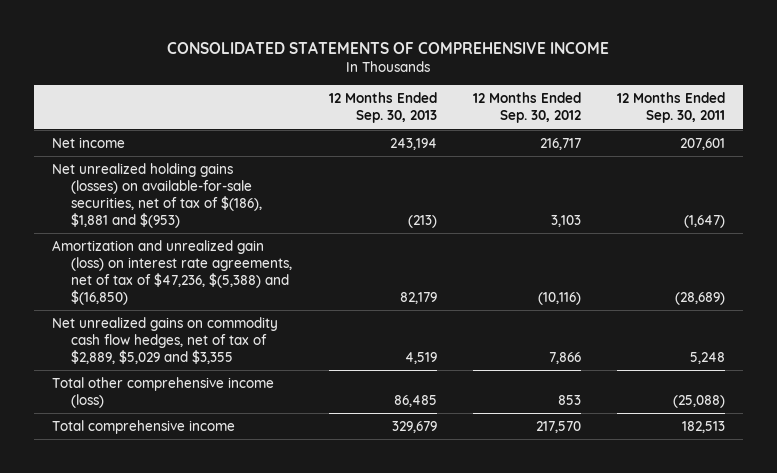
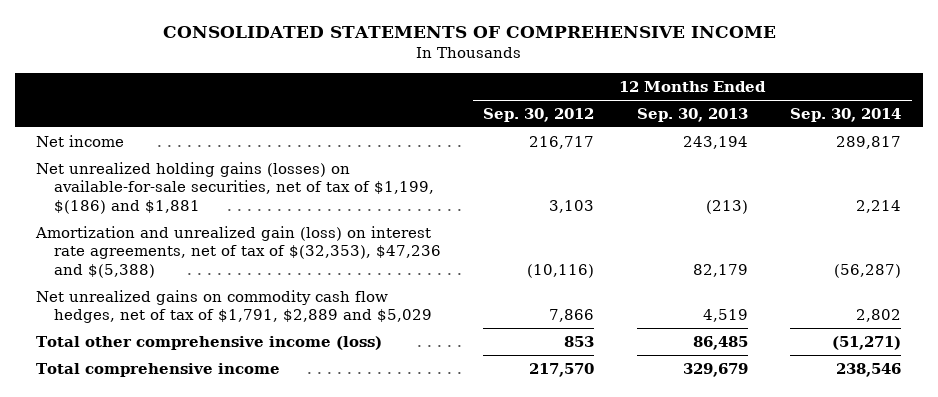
[617,92,726,124] 12 Months Ended Sep. 30, 2011 -> none
none -> [790,107,902,122] Sep. 30, 2014
[51,162,263,228] Net unrealized holding gains (losses) on available-for-sale securities, net of tax of $(186), $1,881 and $(953) -> [36,161,434,214] Net unrealized holding gains (losses) on available-for-sale securities, net of tax of $1,199, $(186) and $1,881
[51,239,293,305] Amortization and unrealized gain (loss) on interest rate agreements, net of tax of $47,236, $(5,388) and $(16,850) -> [35,225,441,278] Amortization and unrealized gain (loss) on interest rate agreements, net of tax of $(32,353), $47,236 and $(5,388)
[51,316,278,364] Net unrealized gains on commodity cash flow hedges, net of tax of $2,889, $5,029 and $3,355 -> [36,289,432,324] Net unrealized gains on commodity cash flow hedges, net of tax of $1,791, $2,889 and $5,029

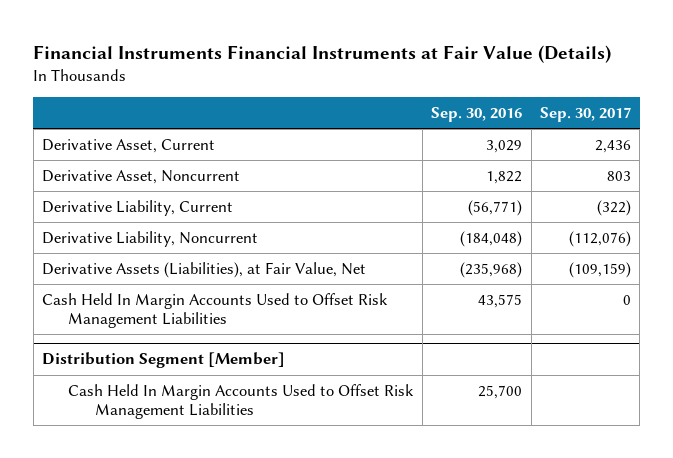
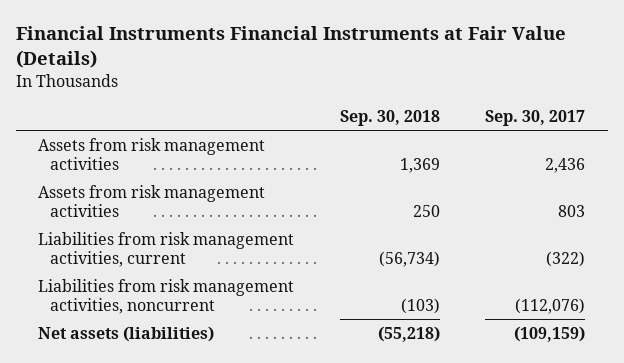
[431,106,523,122] Sep. 30, 2016 -> none
none -> [339,110,440,127] Sep. 30, 2018
[42,292,389,329] Cash Held In Margin Accounts Used to Offset Risk Management Liabilities -> none
[42,352,286,369] Distribution Segment [Member] -> none
[68,383,415,420] Cash Held In Margin Accounts Used to Offset Risk Management Liabilities -> none
[42,138,216,153] Derivative Asset, Current -> [38,137,266,171] Assets from risk management activities
[42,169,241,184] Derivative Asset, Noncurrent -> [38,184,266,218] Assets from risk management activities
[42,199,234,216] Derivative Liability, Current -> [38,231,295,268] Liabilities from risk management activities, current
[42,230,259,247] Derivative Liability, Noncurrent -> [38,278,295,315] Liabilities from risk management activities, noncurrent
[42,261,367,278] Derivative Assets (Liabilities), at Fair Value, Net -> [38,325,215,342] Net assets (liabilities)

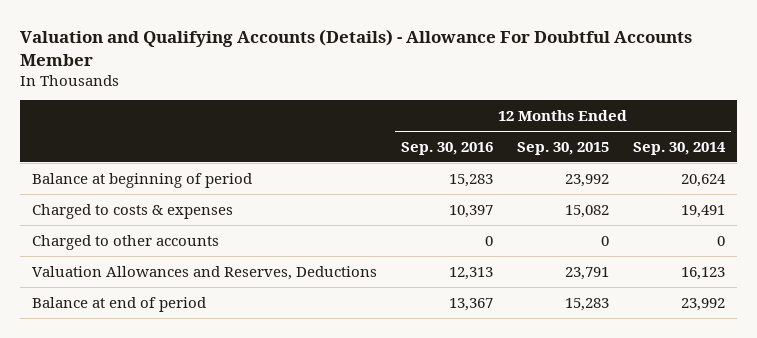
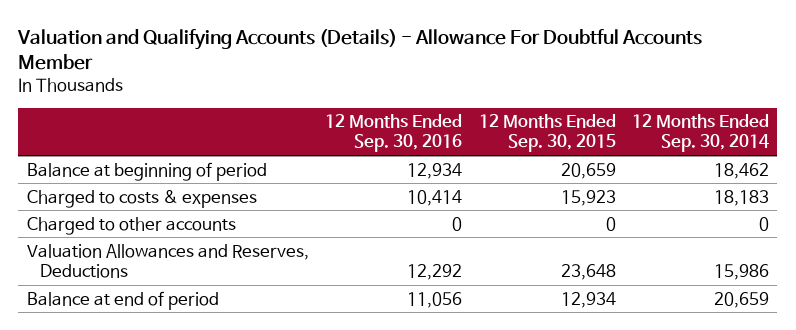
[448,173,493,187] 15,283 -> [407,162,463,179] 12,934
[564,173,609,187] 23,992 -> [560,162,616,179] 20,659
[681,173,727,187] 20,624 -> [714,162,770,179] 18,462
[448,204,493,218] 10,397 -> [407,189,463,206] 10,414
[564,204,609,218] 15,082 -> [560,189,616,206] 15,923
[681,204,726,218] 19,491 -> [714,189,770,206] 18,183
[448,266,493,280] 12,313 -> [407,263,463,280] 12,292
[564,266,609,280] 23,791 -> [560,263,616,280] 23,648
[681,266,726,280] 16,123 -> [714,263,770,280] 15,986
[448,297,493,311] 13,367 -> [407,291,463,308] 11,056
[564,297,609,311] 15,283 -> [560,291,616,308] 12,934
[681,297,726,311] 23,992 -> [714,291,770,308] 20,659

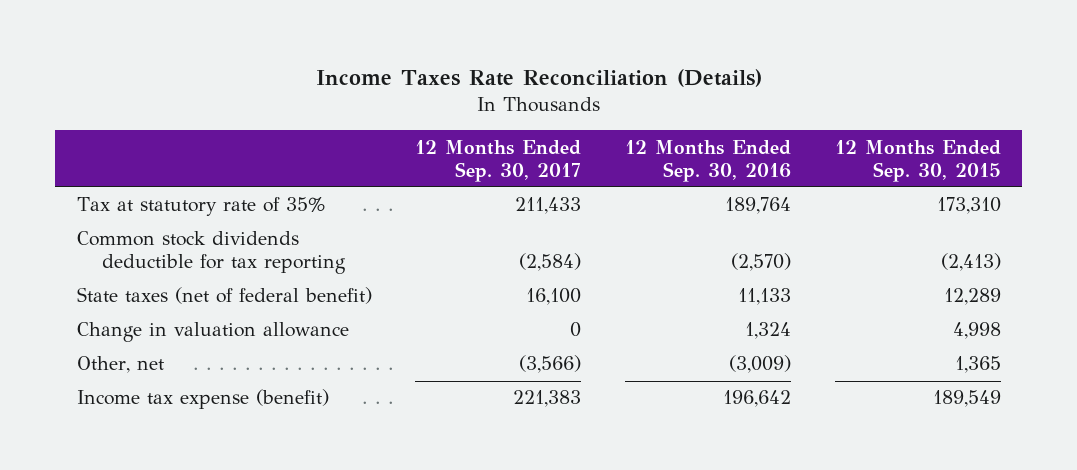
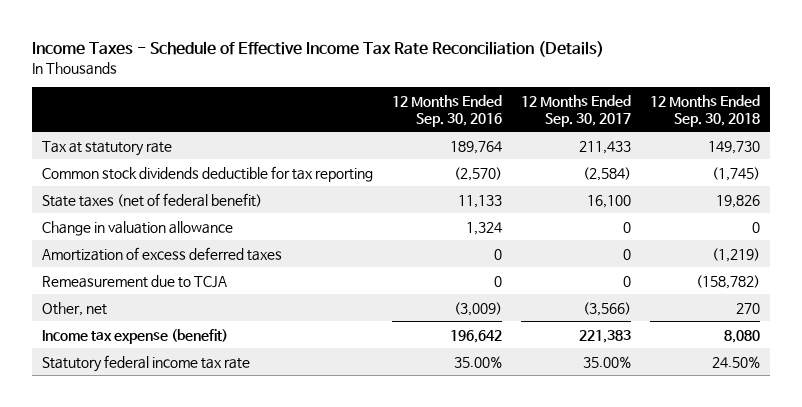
[315,68,762,87] Income Taxes Rate Reconciliation (Details) -> [32,41,605,58] Income Taxes - Schedule of Effective Income Tax Rate Reconciliation (Details)
[834,139,1001,182] 12 Months Ended Sep. 30, 2015 -> none
none -> [650,95,761,127] 12 Months Ended Sep. 30, 2018
[76,197,325,217] Tax at statutory rate of 35% -> [41,140,172,156] Tax at statutory rate
none -> [41,246,282,261] Amortization of excess deferred taxes
none -> [41,274,227,288] Remeasurement due to TCJA
none -> [41,354,250,372] Statutory federal income tax rate

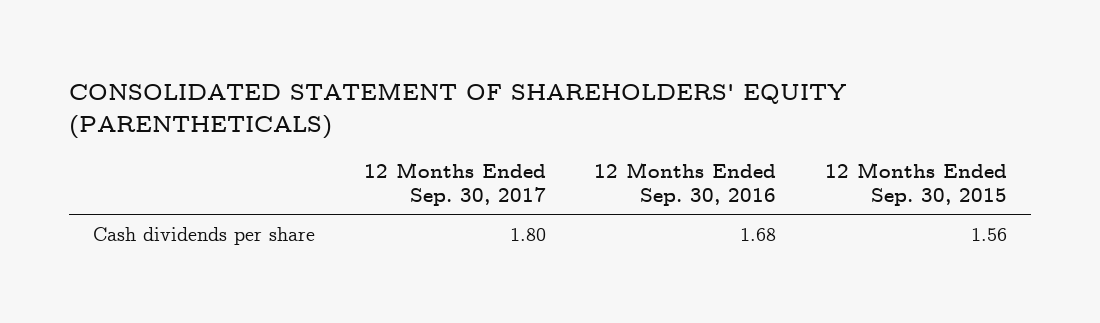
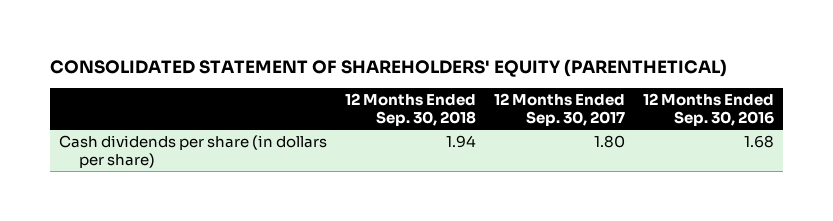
[69,83,847,139] CONSOLIDATED STATEMENT OF SHAREHOLDERS' EQUITY (PARENTHETICALS) -> [50,59,728,78] CONSOLIDATED STATEMENT OF SHAREHOLDERS' EQUITY (PARENTHETICAL)
[824,162,1007,206] 12 Months Ended Sep. 30, 2015 -> none
none -> [345,93,477,127] 12 Months Ended Sep. 30, 2018
[93,227,316,246] Cash dividends per share -> [59,134,328,169] Cash dividends per share (in dollars per share)

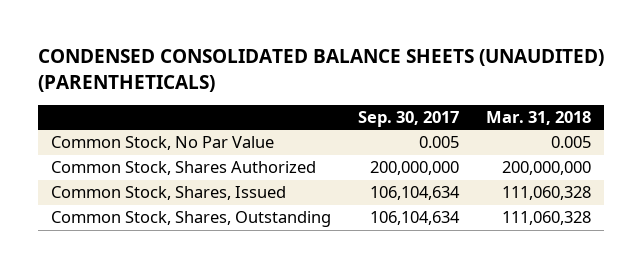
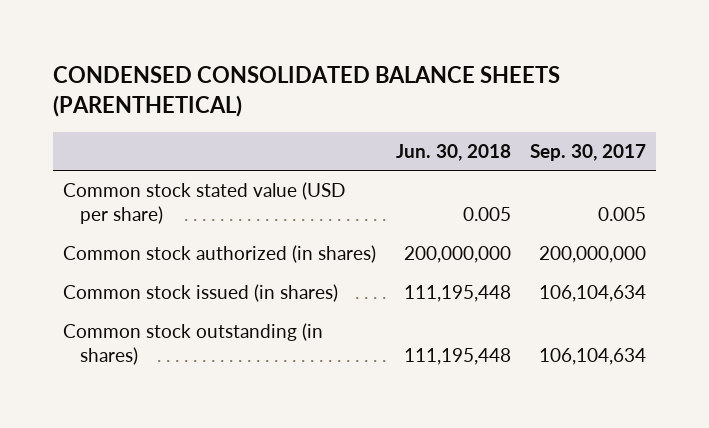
[37,49,604,92] CONDENSED CONSOLIDATED BALANCE SHEETS (UNAUDITED) (PARENTHETICALS) -> [53,65,561,117] CONDENSED CONSOLIDATED BALANCE SHEETS (PARENTHETICAL)
[485,111,591,126] Mar. 31, 2018 -> none
none -> [395,143,511,161] Jun. 30, 2018
[51,136,275,151] Common Stock, No Par Value -> none
none -> [63,182,346,225] Common stock stated value (USD per share)
[51,161,317,176] Common Stock, Shares Authorized -> [63,245,377,264] Common stock authorized (in shares)
[51,186,287,201] Common Stock, Shares, Issued -> [63,284,339,303] Common stock issued (in shares)
[51,211,332,228] Common Stock, Shares, Outstanding -> [63,323,324,366] Common stock outstanding (in shares)

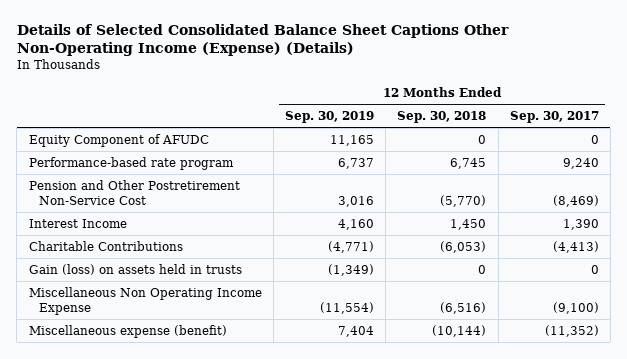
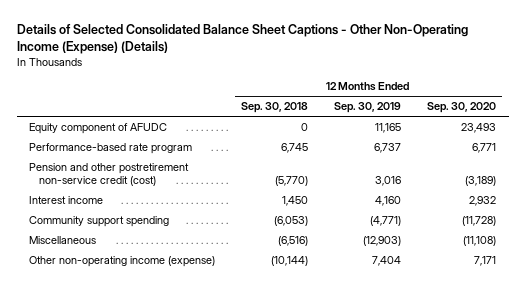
[16,24,509,57] Details of Selected Consolidated Balance Sheet Captions Other Non-Operating Income (Expense) (Details) -> [16,23,468,54] Details of Selected Consolidated Balance Sheet Captions - Other Non-Operating Income (Expense) (Details)
[509,111,599,124] Sep. 30, 2017 -> none
none -> [426,102,496,114] Sep. 30, 2020
[28,133,209,147] Equity Component of AFUDC -> [29,122,168,134] Equity component of AFUDC
[28,263,242,275] Gain (loss) on assets held in trusts -> none
[28,179,240,205] Pension and Other Postretirement Non-Service Cost -> [29,162,190,187] Pension and other postretirement non-service credit (cost)
[28,218,127,228] Interest Income -> [29,195,104,204] Interest income
[28,240,183,251] Charitable Contributions -> [29,215,170,227] Community support spending
[28,286,262,315] Miscellaneous Non Operating Income Expense -> [29,235,97,244] Miscellaneous
[320,301,375,314] (11,554) -> [362,235,401,246] (12,903)
[28,324,227,338] Miscellaneous expense (benefit) -> [29,255,216,267] Other non-operating income (expense)

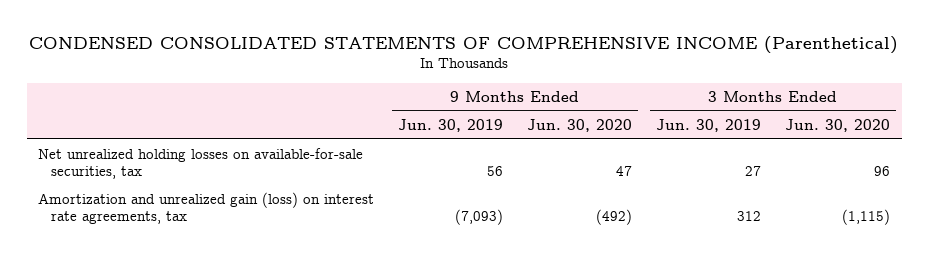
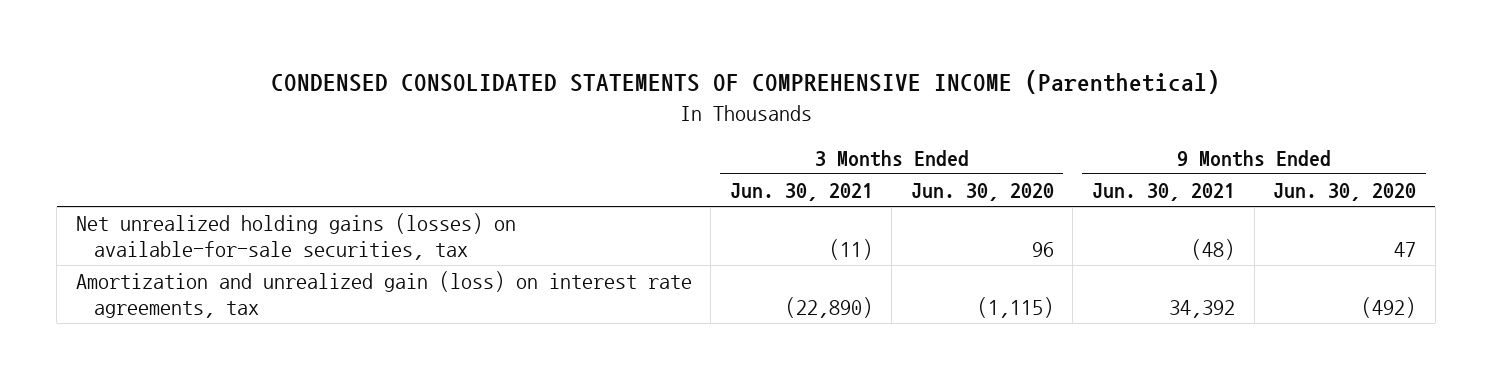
[398,118,504,132] Jun. 30, 2019 -> none
[656,118,762,132] Jun. 30, 2019 -> none
none -> [729,183,873,202] Jun. 30, 2021
none -> [1092,183,1236,202] Jun. 30, 2021
[38,147,364,180] Net unrealized holding losses on available-for-sale securities, tax -> [75,213,516,261] Net unrealized holding gains (losses) on available-for-sale securities, tax

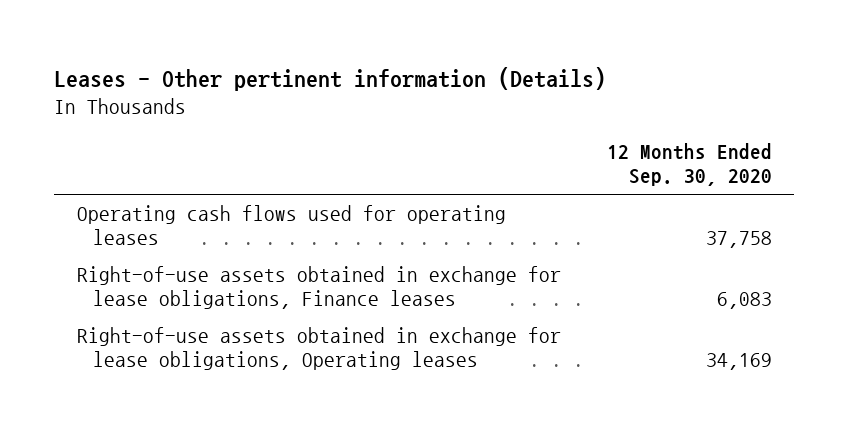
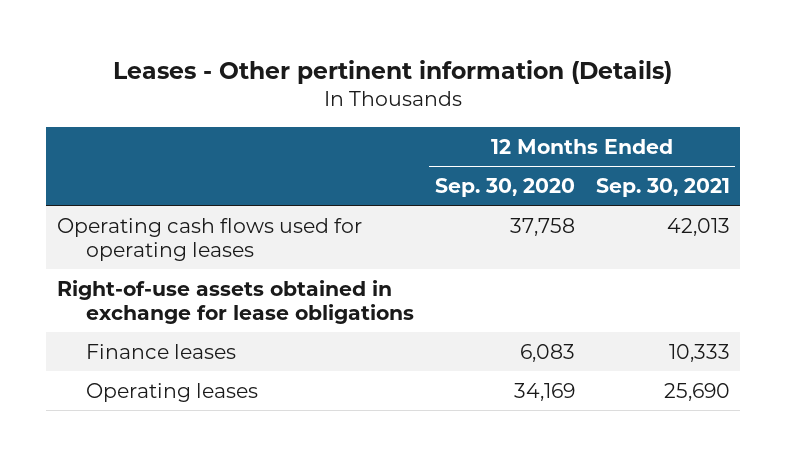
none -> [595,177,730,197] Sep. 30, 2021
none -> [56,279,414,324] Right-of-use assets obtained in exchange for lease obligations
[76,265,561,309] Right-of-use assets obtained in exchange for lease obligations, Finance leases -> [85,343,236,359] Finance leases
[76,326,561,370] Right-of-use assets obtained in exchange for lease obligations, Operating leases -> [85,382,258,402] Operating leases

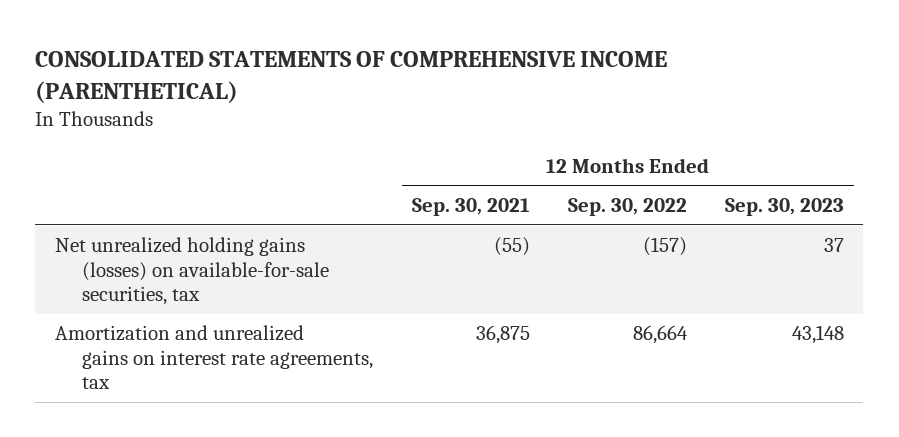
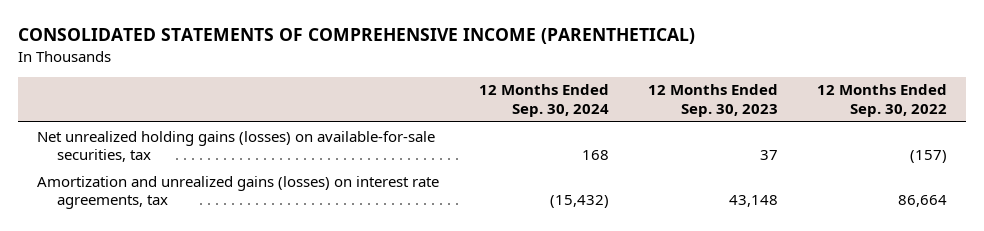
[411,197,530,216] Sep. 30, 2021 -> none
none -> [478,84,609,117] 12 Months Ended Sep. 30, 2024
[54,325,374,390] Amortization and unrealized gains on interest rate agreements, tax -> [37,175,440,210] Amortization and unrealized gains (losses) on interest rate agreements, tax

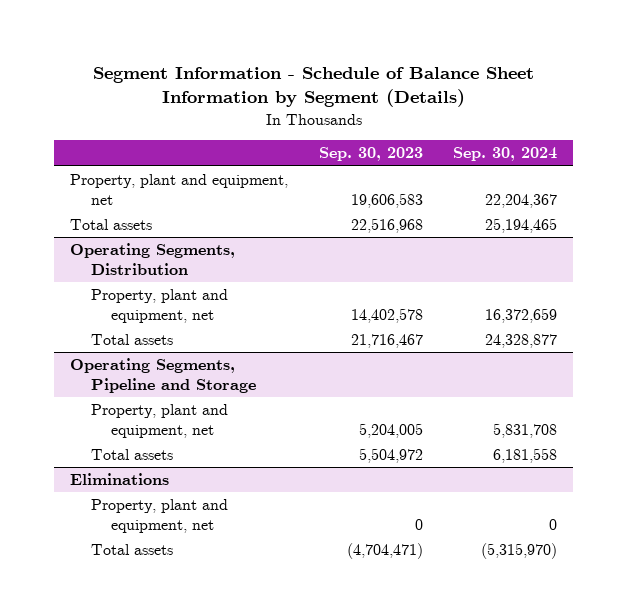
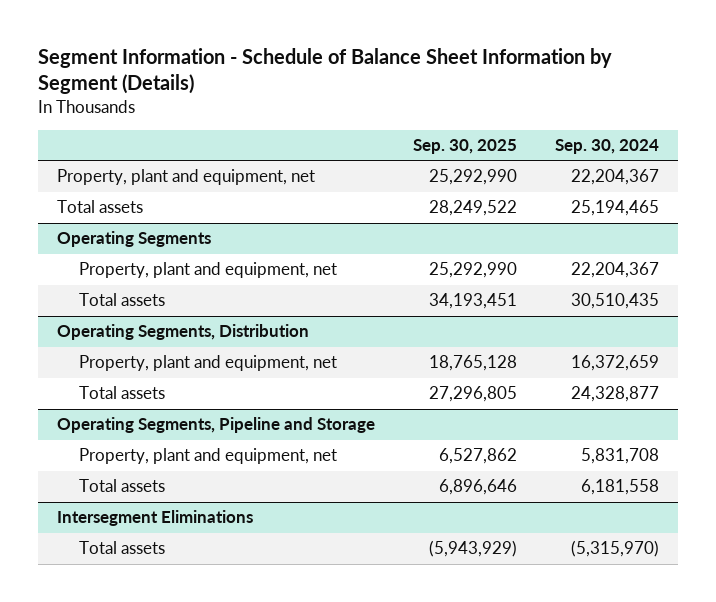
[318,147,423,162] Sep. 30, 2023 -> none
none -> [413,139,518,155] Sep. 30, 2025
none -> [57,231,212,248] Operating Segments
none -> [79,262,338,279] Property, plant and equipment, net
none -> [79,293,166,307] Total assets
[90,499,228,533] Property, plant and equipment, net -> none
[69,473,169,486] Eliminations -> [57,510,254,527] Intersegment Eliminations

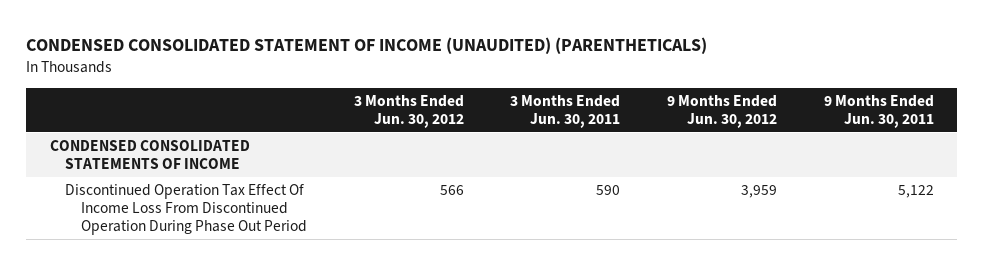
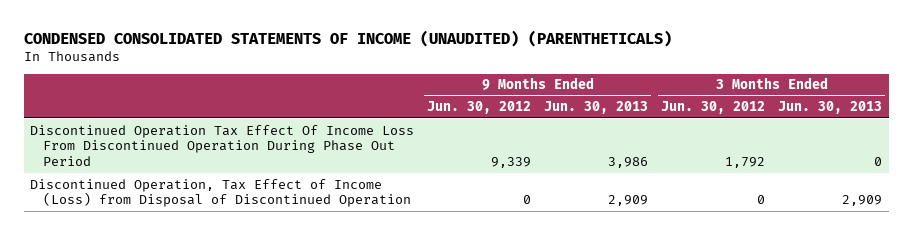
[26,36,708,54] CONDENSED CONSOLIDATED STATEMENT OF INCOME (UNAUDITED) (PARENTHETICALS) -> [23,29,672,47] CONDENSED CONSOLIDATED STATEMENTS OF INCOME (UNAUDITED) (PARENTHETICALS)
[510,94,621,128] 3 Months Ended Jun. 30, 2011 -> none
[823,94,934,128] 9 Months Ended Jun. 30, 2011 -> none
none -> [544,101,649,115] Jun. 30, 2013
none -> [778,101,883,115] Jun. 30, 2013
[49,140,250,170] CONDENSED CONSOLIDATED STATEMENTS OF INCOME -> none
[439,185,464,196] 566 -> [725,157,766,169] 1,792
[740,185,777,199] 3,959 -> [491,157,532,169] 9,339
none -> [30,178,412,208] Discontinued Operation, Tax Effect of Income (Loss) from Disposal of Discontinued Operation

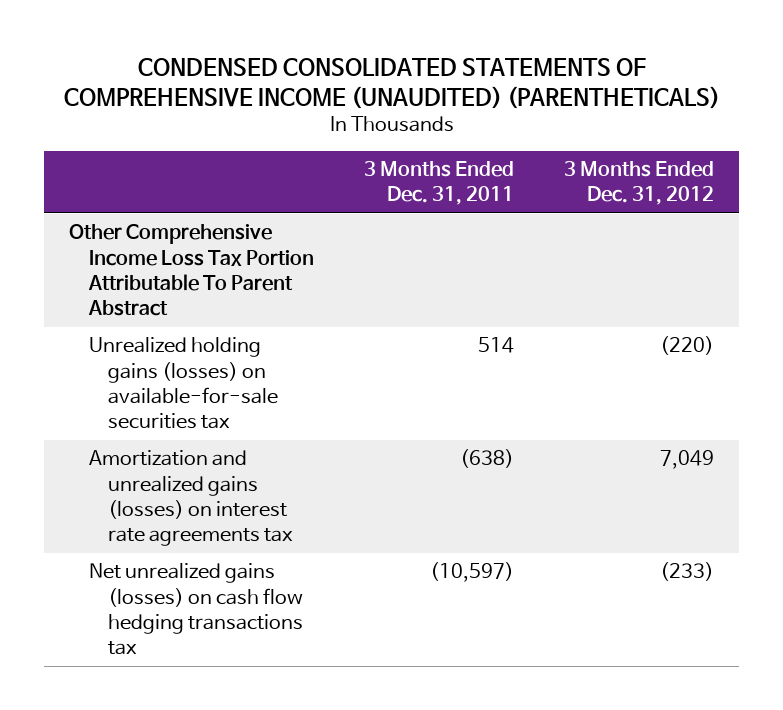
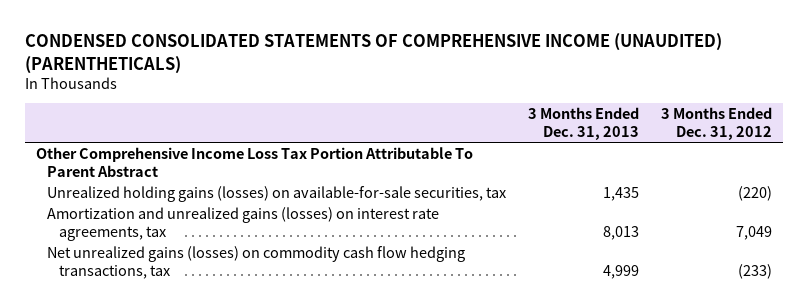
[363,161,514,206] 3 Months Ended Dec. 31, 2011 -> none
none -> [528,107,640,140] 3 Months Ended Dec. 31, 2013
[88,337,279,430] Unrealized holding gains (losses) on available-for-sale securities tax -> [47,185,507,202] Unrealized holding gains (losses) on available-for-sale securities, tax
[88,450,294,547] Amortization and unrealized gains (losses) on interest rate agreements tax -> [47,206,440,241] Amortization and unrealized gains (losses) on interest rate agreements, tax
[88,563,304,656] Net unrealized gains (losses) on cash flow hedging transactions tax -> [47,245,466,279] Net unrealized gains (losses) on commodity cash flow hedging transactions, tax

